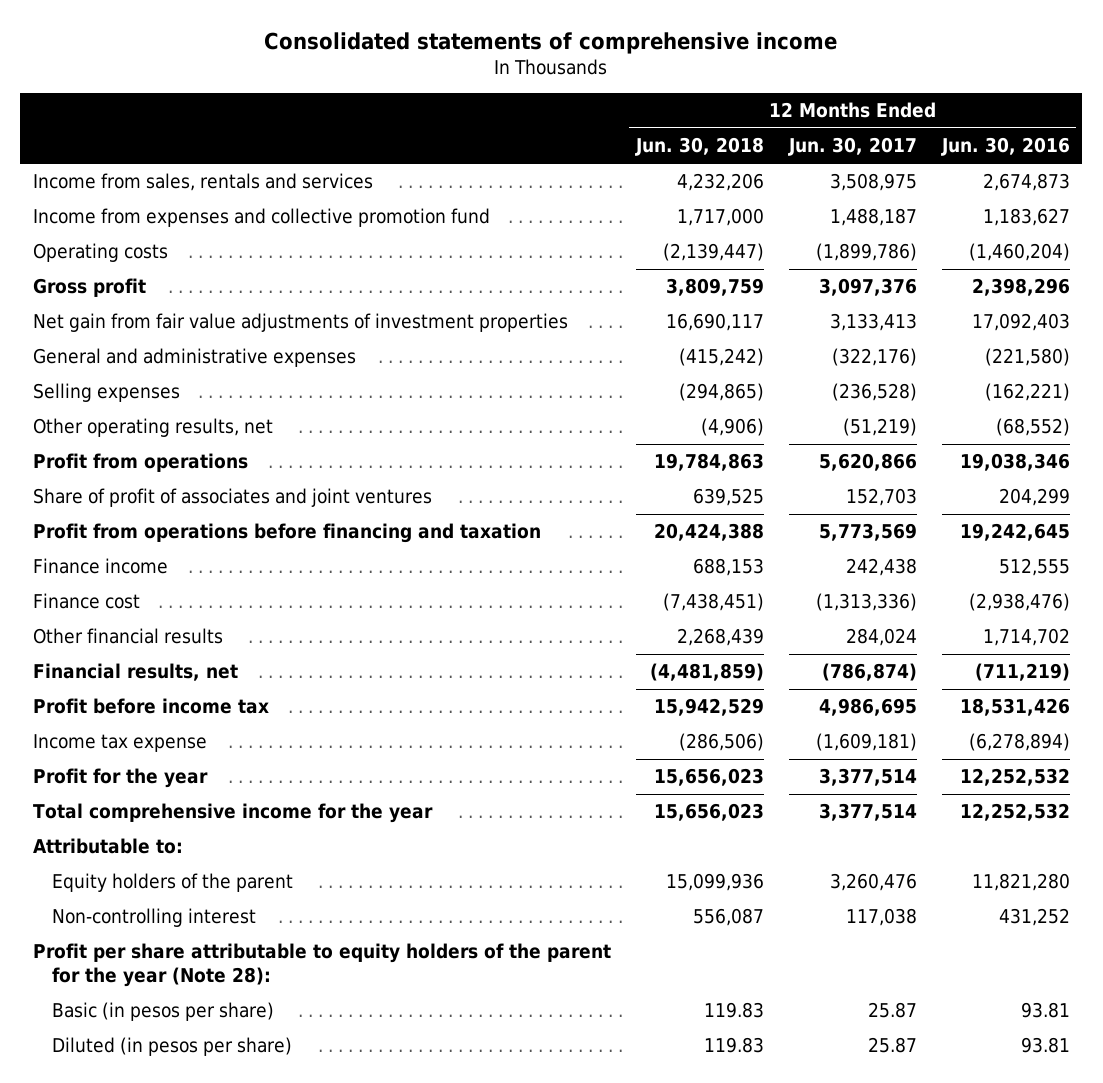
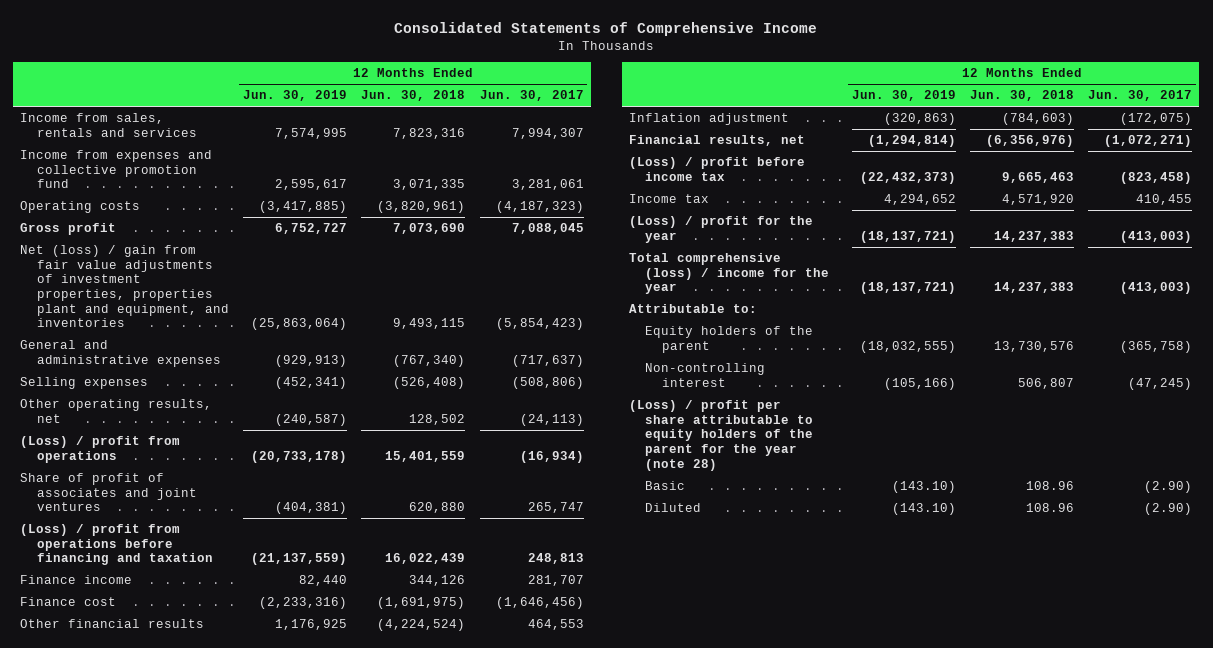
[264,31,838,54] Consolidated statements of comprehensive income -> [394,21,818,36] Consolidated Statements of Comprehensive Income
[940,137,1070,157] Jun. 30, 2016 -> none
none -> [242,90,347,102] Jun. 30, 2019
[676,173,764,192] 4,232,206 -> [393,127,466,139] 7,823,316
[829,173,917,192] 3,508,975 -> [511,127,584,139] 7,994,307
[676,208,764,227] 1,717,000 -> [393,179,466,191] 3,071,335
[829,208,917,227] 1,488,187 -> [511,179,584,191] 3,281,061
[662,243,764,262] (2,139,447) -> [377,201,466,214] (3,820,961)
[815,243,917,262] (1,899,786) -> [495,201,584,214] (4,187,323)
[665,278,764,297] 3,809,759 -> [393,223,466,235] 7,073,690
[818,278,917,297] 3,097,376 -> [511,223,584,235] 7,088,045
[32,313,568,333] Net gain from fair value adjustments of investment properties -> [20,245,229,328] Net (loss) / gain from fair value adjustments of investment properties, properties plant and equipment, and inventories
[665,313,764,332] 16,690,117 -> [393,318,466,330] 9,493,115
[829,313,917,332] 3,133,413 -> [495,318,584,331] (5,854,423)
[678,348,764,367] (415,242) -> [393,354,466,367] (767,340)
[831,348,917,367] (322,176) -> [511,354,584,367] (717,637)
[678,383,764,402] (294,865) -> [393,377,466,390] (526,408)
[831,383,917,402] (236,528) -> [511,377,584,390] (508,806)
[700,418,764,437] (4,906) -> [409,413,466,425] 128,502
[842,418,917,437] (51,219) -> [519,413,584,426] (24,113)
[32,453,248,473] Profit from operations -> [20,436,181,463] (Loss) / profit from operations
[653,453,764,472] 19,784,863 -> [385,450,466,462] 15,401,559
[818,453,917,472] 5,620,866 -> [519,450,584,463] (16,934)
[692,488,764,507] 639,525 -> [409,502,466,514] 620,880
[845,488,917,507] 152,703 -> [527,502,584,514] 265,747
[32,523,541,544] Profit from operations before financing and taxation -> [20,524,213,566] (Loss) / profit from operations before financing and taxation
[653,523,764,542] 20,424,388 -> [385,553,466,565] 16,022,439
[818,523,917,542] 5,773,569 -> [527,553,584,565] 248,813
[692,558,764,577] 688,153 -> [409,575,466,587] 344,126
[845,558,917,577] 242,438 -> [527,575,584,587] 281,707
[662,593,764,612] (7,438,451) -> [377,597,466,610] (1,691,975)
[815,593,917,612] (1,313,336) -> [495,597,584,610] (1,646,456)
[676,628,764,647] 2,268,439 -> [377,619,466,632] (4,224,524)
[845,628,917,647] 284,024 -> [527,619,584,631] 464,553
none -> [629,113,790,126] Inflation adjustment
[649,663,764,682] (4,481,859) -> [985,135,1074,148] (6,356,976)
[821,663,917,682] (786,874) -> [1104,135,1193,148] (1,072,271)
[32,698,269,715] Profit before income tax -> [629,157,806,181] (Loss) / profit before income tax
[653,698,764,717] 15,942,529 -> [1001,171,1074,183] 9,665,463
[818,698,917,717] 4,986,695 -> [1120,171,1193,184] (823,458)
[32,734,207,753] Income tax expense -> [629,194,710,204] Income tax
[678,733,764,752] (286,506) -> [1001,194,1074,206] 4,571,920
[815,733,917,752] (1,609,181) -> [1136,194,1193,206] 410,455
[32,768,208,789] Profit for the year -> [629,216,814,243] (Loss) / profit for the year
[653,768,764,787] 15,656,023 -> [993,230,1074,242] 14,237,383
[818,768,917,787] 3,377,514 -> [1120,230,1193,243] (413,003)
[32,803,433,824] Total comprehensive income for the year -> [629,253,830,295] Total comprehensive (loss) / income for the year
[653,803,764,822] 15,656,023 -> [993,282,1074,294] 14,237,383
[818,803,917,822] 3,377,514 -> [1120,282,1193,295] (413,003)
[665,873,764,892] 15,099,936 -> [993,340,1074,352] 13,730,576
[829,873,917,892] 3,260,476 -> [1120,340,1193,353] (365,758)
[692,908,764,927] 556,087 -> [1017,377,1074,389] 506,807
[845,908,917,927] 117,038 -> [1128,377,1193,390] (47,245)
[32,943,611,988] Profit per share attributable to equity holders of the parent for the year (Note 28): -> [629,400,814,471] (Loss) / profit per share attributable to equity holders of the parent for the year (note 28)
[51,1002,274,1022] Basic (in pesos per share) -> [645,481,686,491] Basic
[703,1002,764,1019] 119.83 -> [1025,481,1074,491] 108.96
[867,1002,917,1019] 25.87 -> [1144,481,1193,494] (2.90)
[51,1037,292,1057] Diluted (in pesos per share) -> [645,503,702,513] Diluted
[703,1037,764,1054] 119.83 -> [1025,503,1074,513] 108.96
[867,1037,917,1054] 25.87 -> [1144,503,1193,516] (2.90)

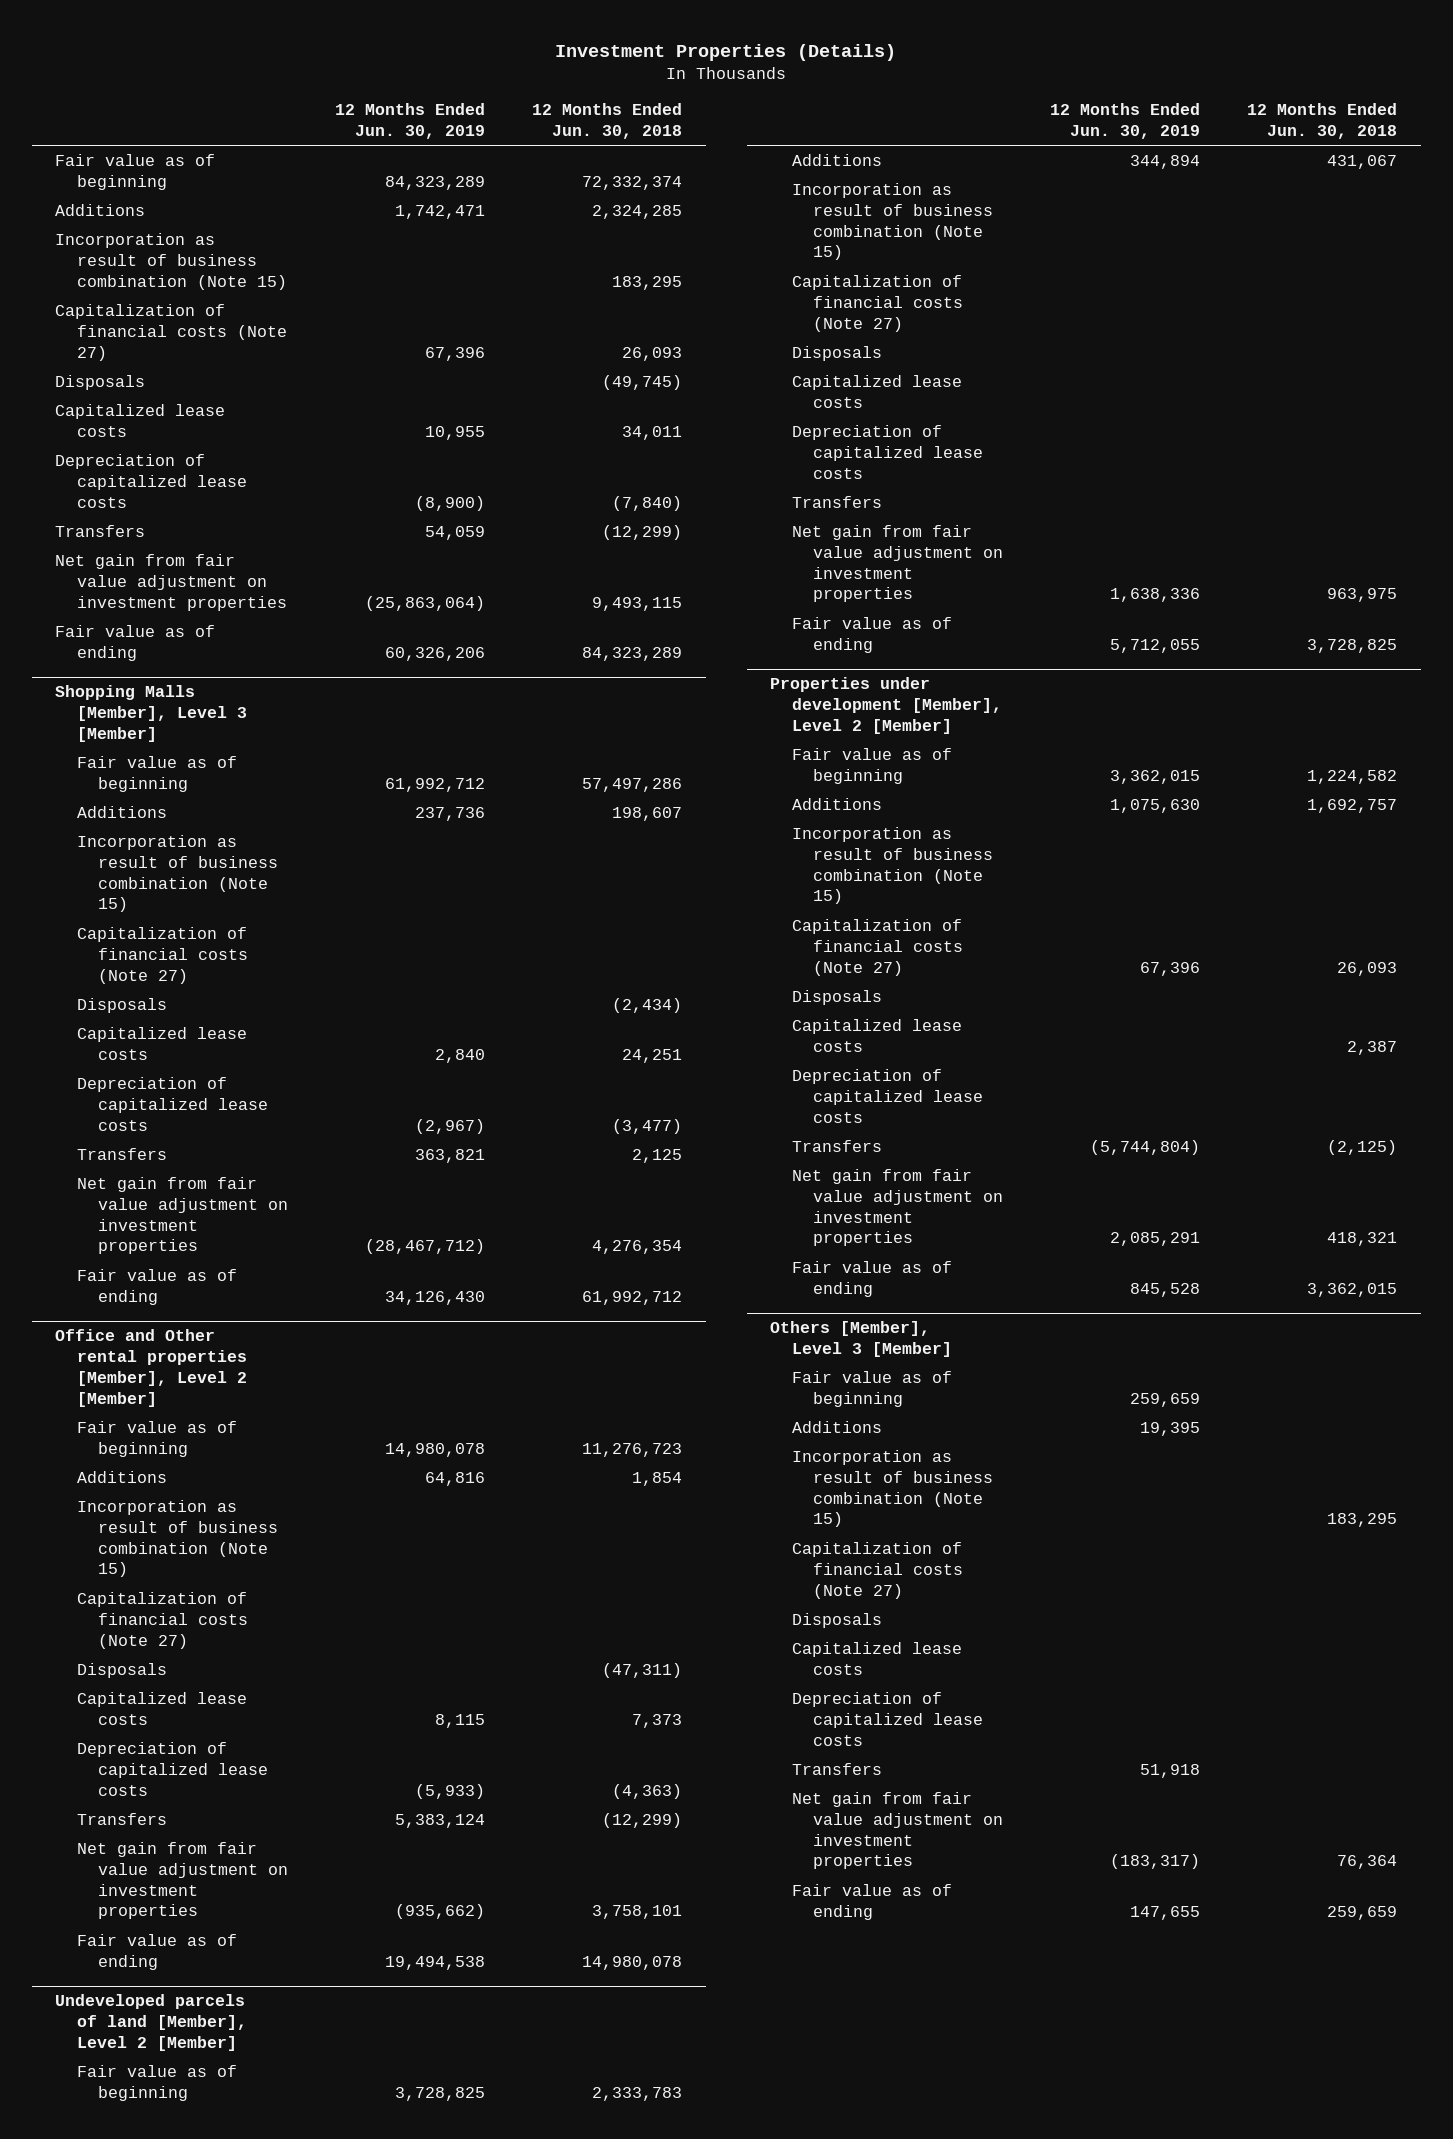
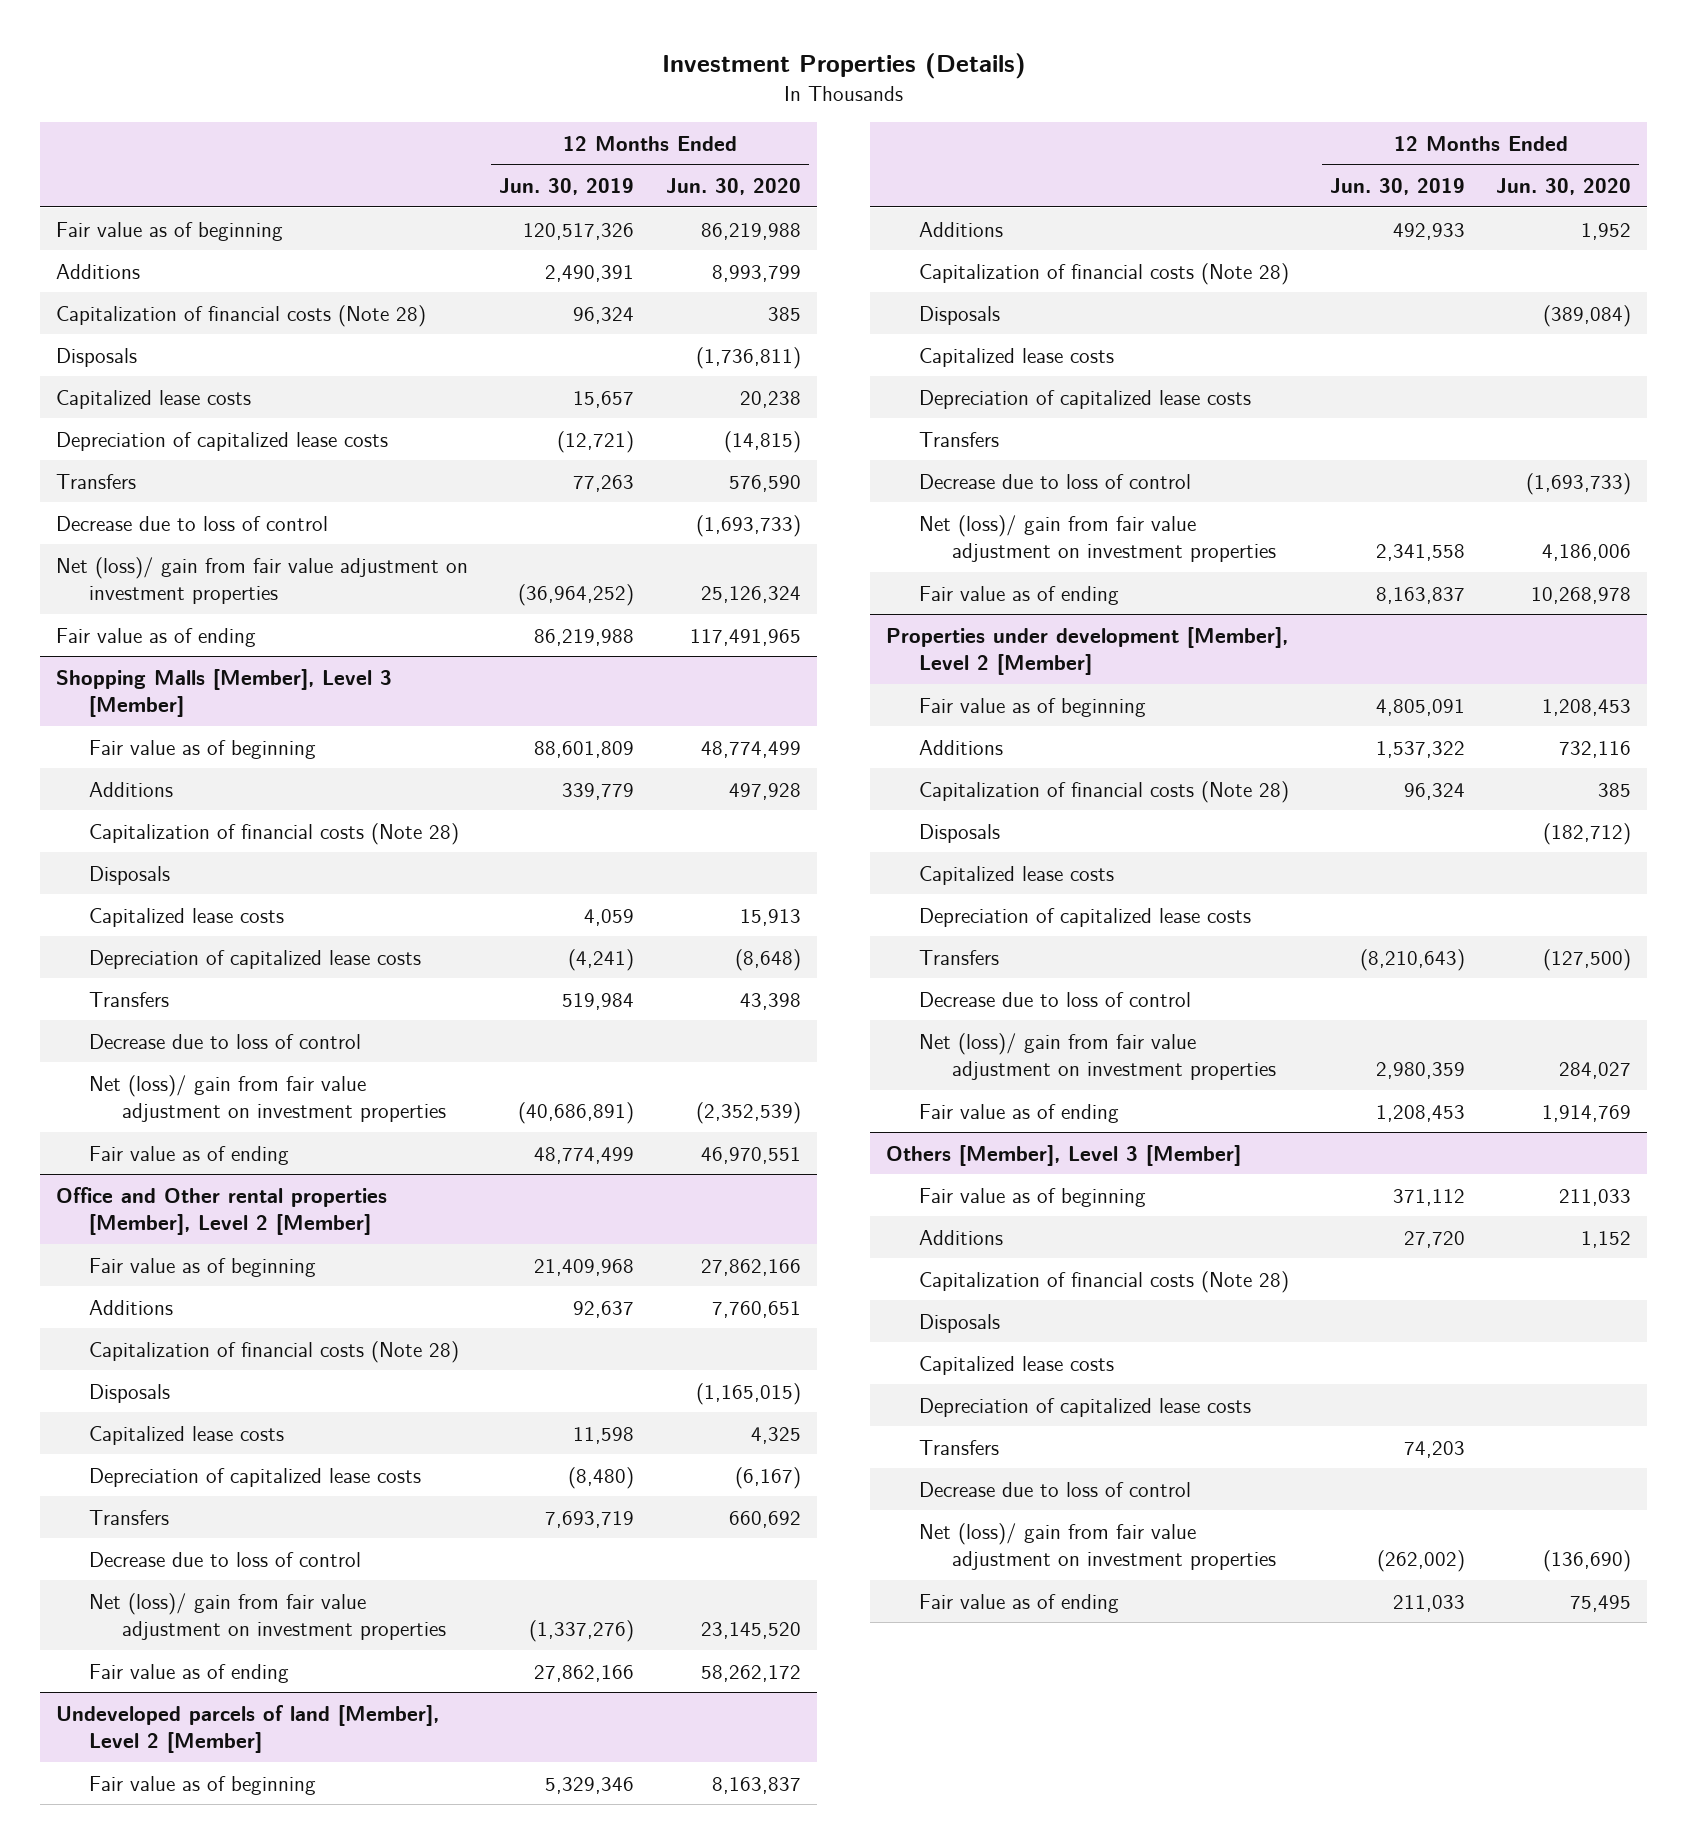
[532,103,683,140] 12 Months Ended Jun. 30, 2018 -> none
none -> [666,178,802,196] Jun. 30, 2020
[55,232,287,290] Incorporation as result of business combination (Note 15) -> none
[385,175,486,190] 84,323,289 -> [523,222,635,240] 120,517,326
[395,204,486,219] 1,742,471 -> [545,264,635,282] 2,490,391
[55,303,287,361] Capitalization of financial costs (Note 27) -> [55,304,426,327] Capitalization of financial costs (Note 28)
[425,346,486,361] 67,396 -> [573,306,635,324] 96,324
[425,425,486,440] 10,955 -> [573,390,635,408] 15,657
[415,495,486,511] (8,900) -> [557,430,635,453] (12,721)
[425,525,486,540] 54,059 -> [573,474,635,492] 77,263
none -> [55,515,328,531] Decrease due to loss of control
[55,553,287,611] Net gain from fair value adjustment on investment properties -> [55,556,468,604] Net (loss)/ gain from fair value adjustment on investment properties
[365,595,486,611] (25,863,064) -> [518,583,635,606] (36,964,252)
[385,646,486,661] 60,326,206 -> [534,628,635,646] 86,219,988
[76,834,279,913] Incorporation as result of business combination (Note 15) -> none
[385,777,486,792] 61,992,712 -> [534,740,635,758] 88,601,809
[415,806,486,821] 237,736 -> [562,782,635,800] 339,779
[76,926,249,984] Capitalization of financial costs (Note 27) -> [88,822,459,845] Capitalization of financial costs (Note 28)
[435,1048,486,1063] 2,840 -> [584,908,635,926] 4,059
[415,1118,486,1134] (2,967) -> [568,948,635,971] (4,241)
[415,1148,486,1163] 363,821 -> [562,992,635,1010] 519,984
none -> [88,1033,361,1049] Decrease due to loss of control
[76,1176,289,1255] Net gain from fair value adjustment on investment properties -> [88,1074,447,1122] Net (loss)/ gain from fair value adjustment on investment properties
[365,1239,486,1255] (28,467,712) -> [518,1101,635,1124] (40,686,891)
[385,1290,486,1305] 34,126,430 -> [534,1146,635,1164] 48,774,499
[76,1499,279,1578] Incorporation as result of business combination (Note 15) -> none
[385,1442,486,1457] 14,980,078 -> [534,1258,635,1276] 21,409,968
[425,1471,486,1486] 64,816 -> [573,1300,635,1318] 92,637
[76,1591,249,1649] Capitalization of financial costs (Note 27) -> [88,1340,459,1363] Capitalization of financial costs (Note 28)
[435,1713,486,1728] 8,115 -> [573,1426,635,1444] 11,598
[415,1783,486,1799] (5,933) -> [568,1466,635,1489] (8,480)
[395,1813,486,1828] 5,383,124 -> [545,1510,635,1528] 7,693,719
none -> [88,1551,361,1567] Decrease due to loss of control
[76,1841,289,1920] Net gain from fair value adjustment on investment properties -> [88,1592,447,1640] Net (loss)/ gain from fair value adjustment on investment properties
[395,1904,486,1920] (935,662) -> [529,1619,635,1642] (1,337,276)
[385,1955,486,1970] 19,494,538 -> [534,1664,635,1682] 27,862,166
[791,182,993,261] Incorporation as result of business combination (Note 15) -> none
[395,2086,486,2101] 3,728,825 -> [545,1776,635,1794] 5,329,346
[1130,154,1201,169] 344,894 -> [1392,222,1465,240] 492,933
[791,274,963,332] Capitalization of financial costs (Note 27) -> [919,262,1290,285] Capitalization of financial costs (Note 28)
none -> [919,473,1192,489] Decrease due to loss of control
[791,524,1003,603] Net gain from fair value adjustment on investment properties -> [919,514,1277,562] Net (loss)/ gain from fair value adjustment on investment properties
[1110,588,1201,603] 1,638,336 -> [1375,543,1465,561] 2,341,558
[1110,638,1201,653] 5,712,055 -> [1375,586,1465,604] 8,163,837
[791,826,993,905] Incorporation as result of business combination (Note 15) -> none
[1110,769,1201,784] 3,362,015 -> [1375,698,1465,716] 4,805,091
[1110,798,1201,813] 1,075,630 -> [1375,740,1465,758] 1,537,322
[791,918,963,976] Capitalization of financial costs (Note 27) -> [919,780,1290,803] Capitalization of financial costs (Note 28)
[1140,961,1201,976] 67,396 -> [1403,782,1465,800] 96,324
[1090,1139,1201,1155] (5,744,804) -> [1359,948,1465,971] (8,210,643)
none -> [919,991,1192,1007] Decrease due to loss of control
[791,1168,1003,1247] Net gain from fair value adjustment on investment properties -> [919,1032,1277,1080] Net (loss)/ gain from fair value adjustment on investment properties
[1110,1232,1201,1247] 2,085,291 -> [1375,1061,1465,1079] 2,980,359
[1130,1282,1201,1297] 845,528 -> [1375,1104,1465,1122] 1,208,453
[791,1449,993,1528] Incorporation as result of business combination (Note 15) -> none
[1130,1392,1201,1407] 259,659 -> [1392,1188,1465,1206] 371,112
[1140,1421,1201,1436] 19,395 -> [1403,1230,1465,1248] 27,720
[791,1541,963,1599] Capitalization of financial costs (Note 27) -> [919,1270,1290,1293] Capitalization of financial costs (Note 28)
[1140,1763,1201,1778] 51,918 -> [1403,1440,1465,1458] 74,203
none -> [919,1481,1192,1497] Decrease due to loss of control
[791,1791,1003,1870] Net gain from fair value adjustment on investment properties -> [919,1522,1277,1570] Net (loss)/ gain from fair value adjustment on investment properties
[1110,1854,1201,1870] (183,317) -> [1376,1549,1465,1572] (262,002)
[1130,1905,1201,1920] 147,655 -> [1392,1594,1465,1612] 211,033

